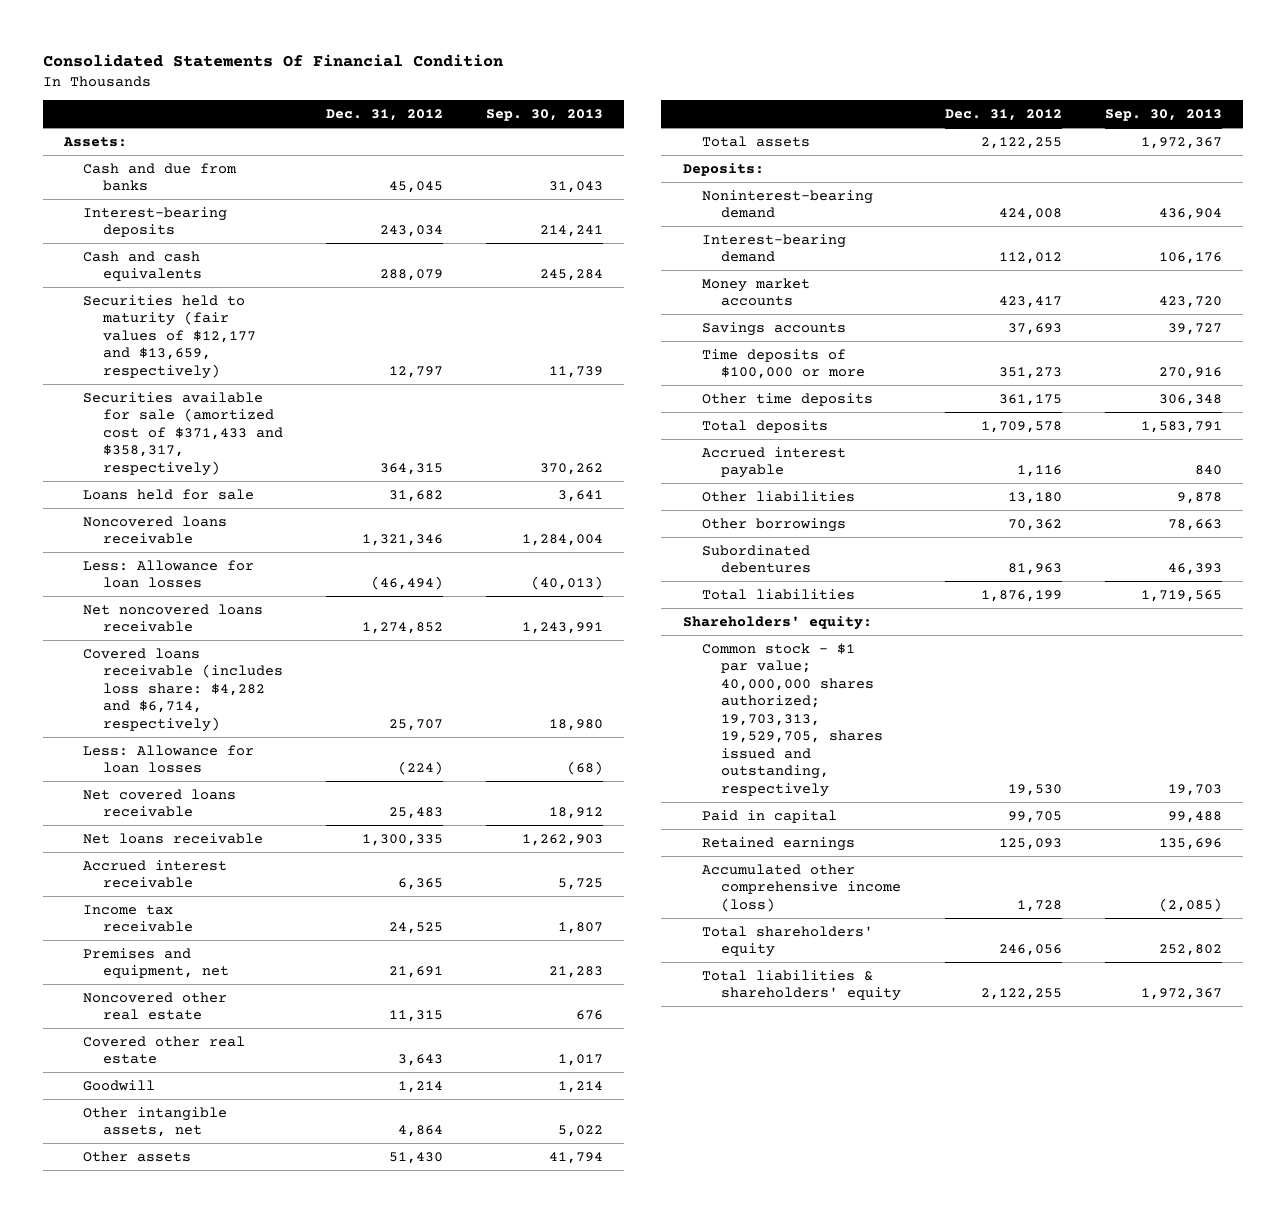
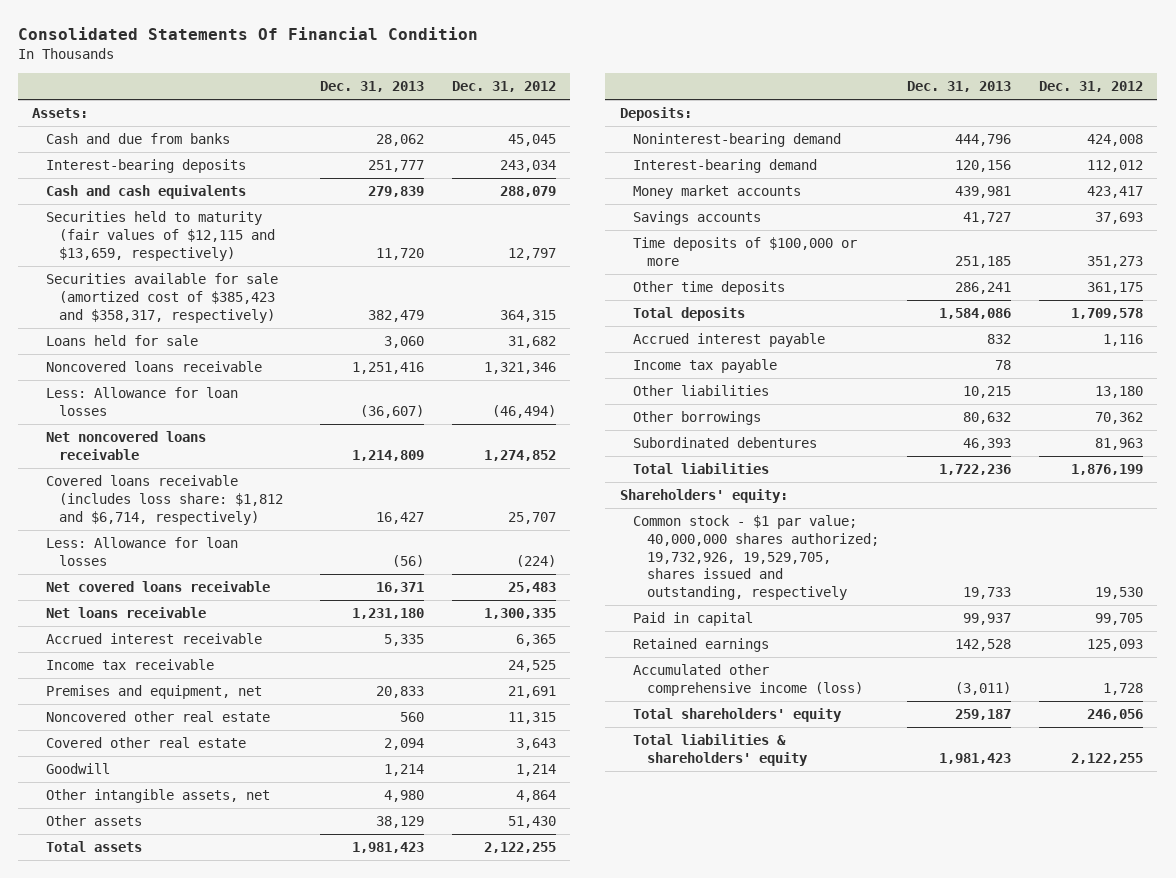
[485,109,603,122] Sep. 30, 2013 -> none
none -> [319,81,424,93] Dec. 31, 2013
[83,294,256,379] Securities held to maturity (fair values of $12,177 and $13,659, respectively) -> [45,211,276,261] Securities held to maturity (fair values of $12,115 and $13,659, respectively)
[83,391,283,476] Securities available for sale (amortized cost of $371,433 and $358,317, respectively) -> [45,273,278,323] Securities available for sale (amortized cost of $385,423 and $358,317, respectively)
[83,647,283,732] Covered loans receivable (includes loss share: $4,282 and $6,714, respectively) -> [45,475,284,525] Covered loans receivable (includes loss share: $1,812 and $6,714, respectively)
none -> [633,359,778,374] Income tax payable
[702,642,884,797] Common stock - $1 par value; 40,000,000 shares authorized; 19,703,313, 19,529,705, shares issued and outstanding, respectively -> [633,515,879,601] Common stock - $1 par value; 40,000,000 shares authorized; 19,732,926, 19,529,705, shares issued and outstanding, respectively

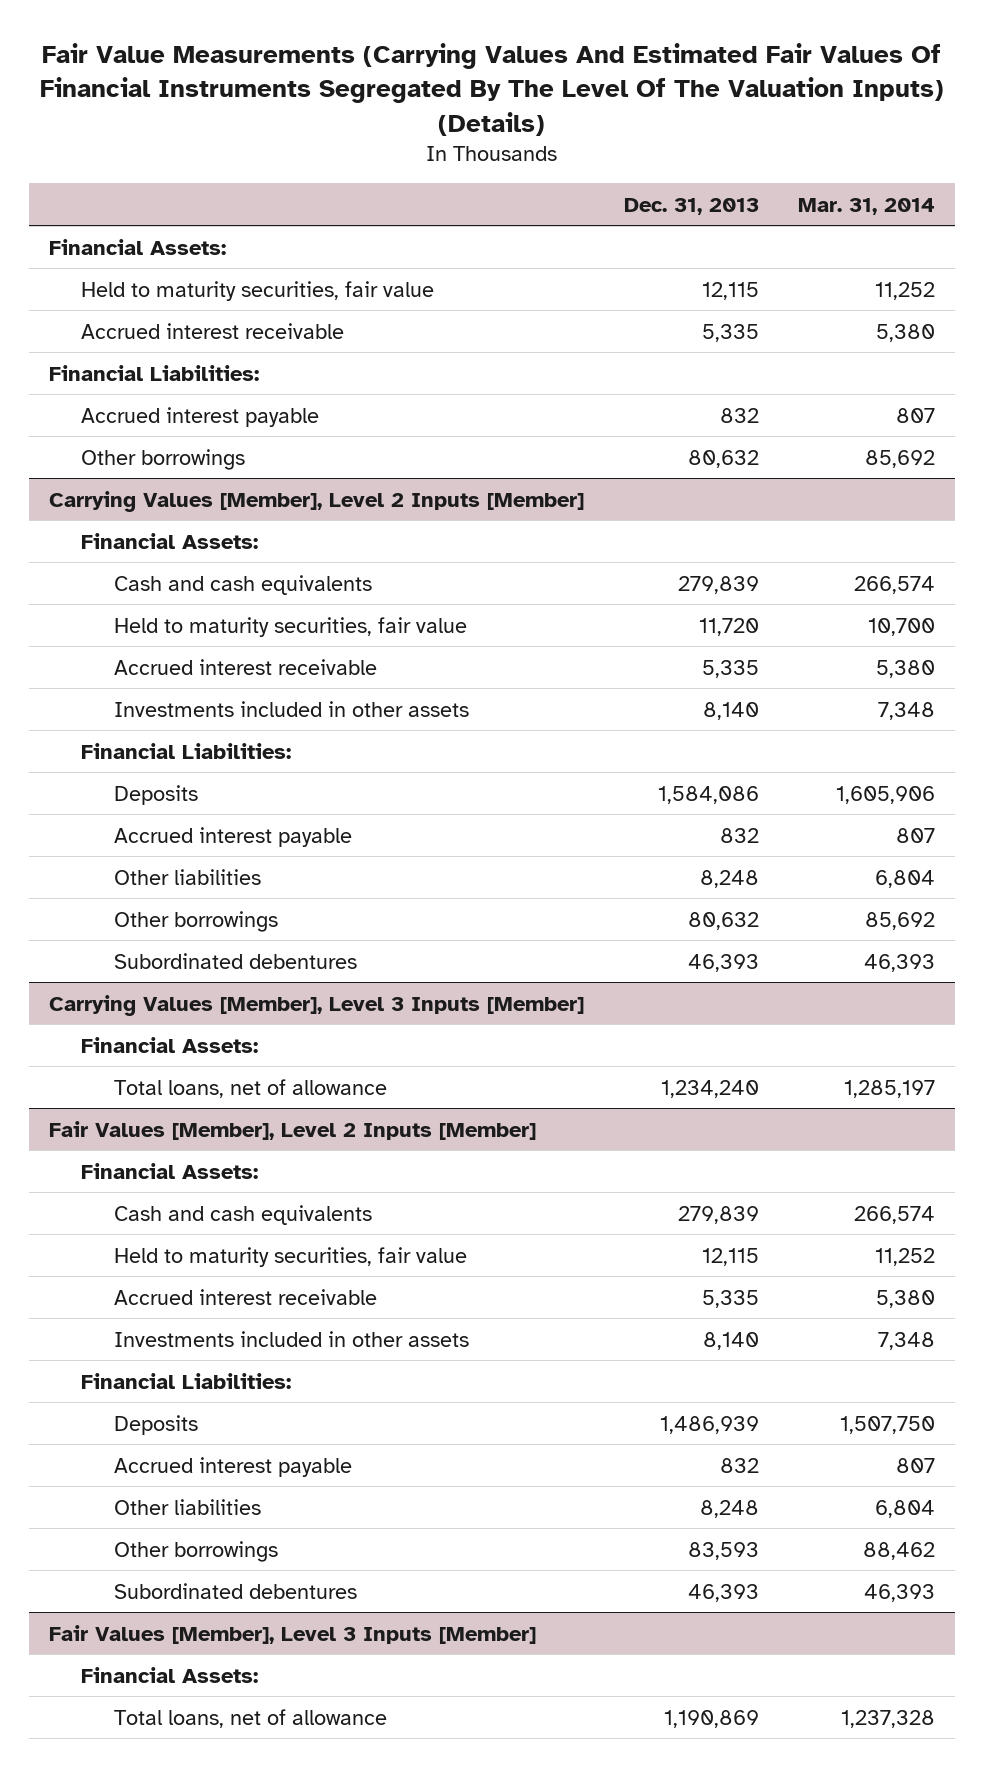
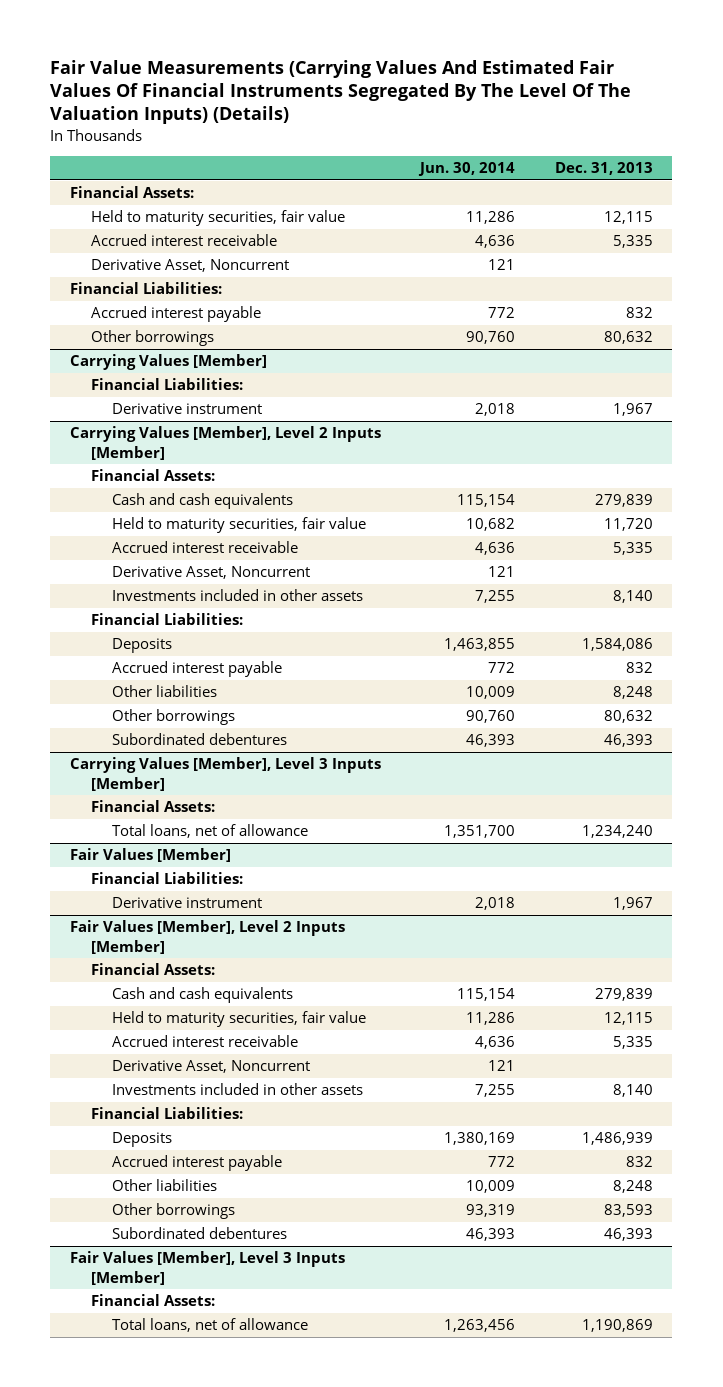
[798,197,936,215] Mar. 31, 2014 -> none
none -> [418,162,516,177] Jun. 30, 2014
none -> [91,259,290,273] Derivative Asset, Noncurrent
none -> [69,354,267,371] Carrying Values [Member]
none -> [91,378,244,391] Financial Liabilities:
none -> [112,403,263,415] Derivative instrument
none -> [112,566,311,580] Derivative Asset, Noncurrent
none -> [69,848,231,863] Fair Values [Member]
none -> [91,872,244,885] Financial Liabilities:
none -> [112,897,263,909] Derivative instrument
none -> [112,1060,311,1074] Derivative Asset, Noncurrent

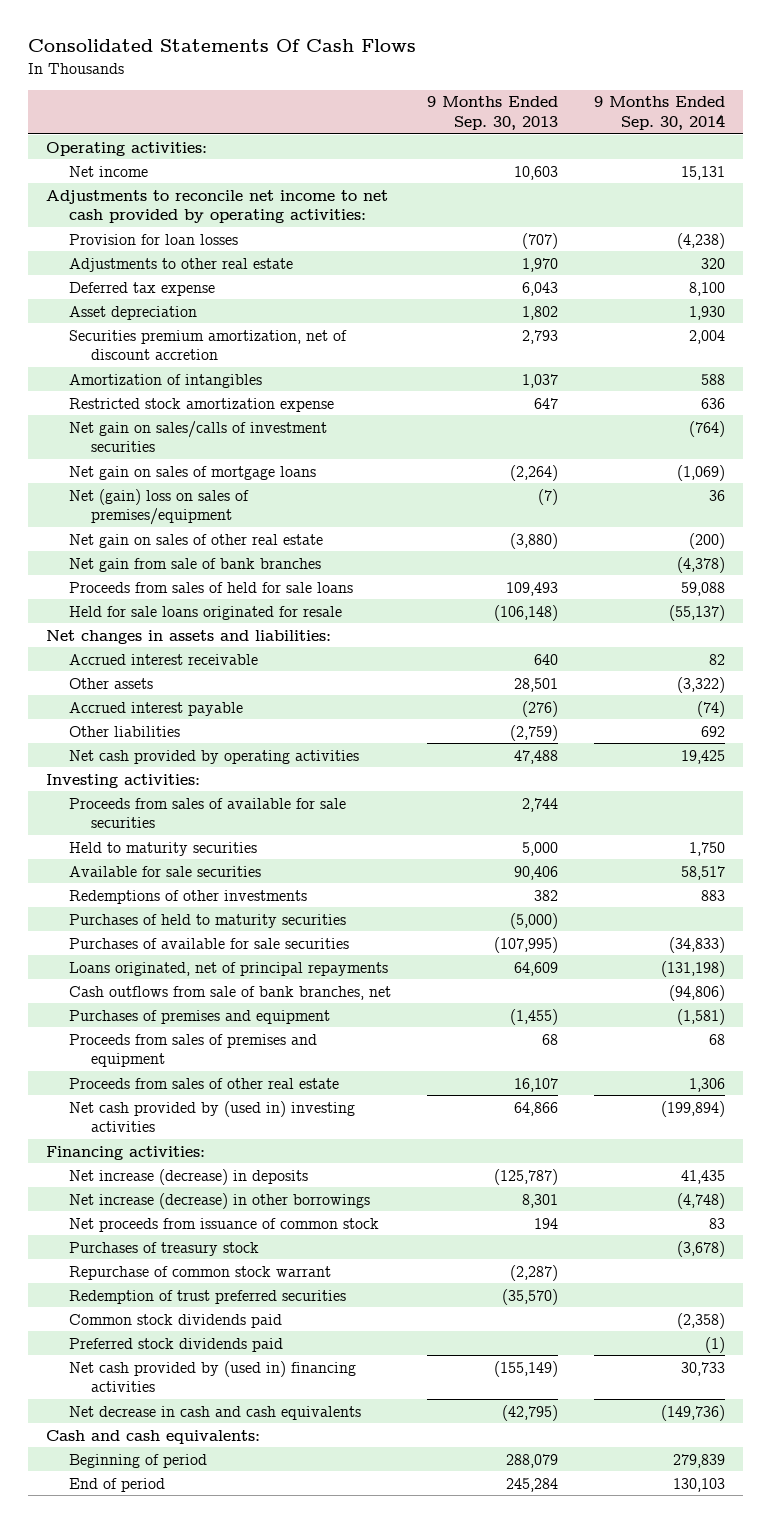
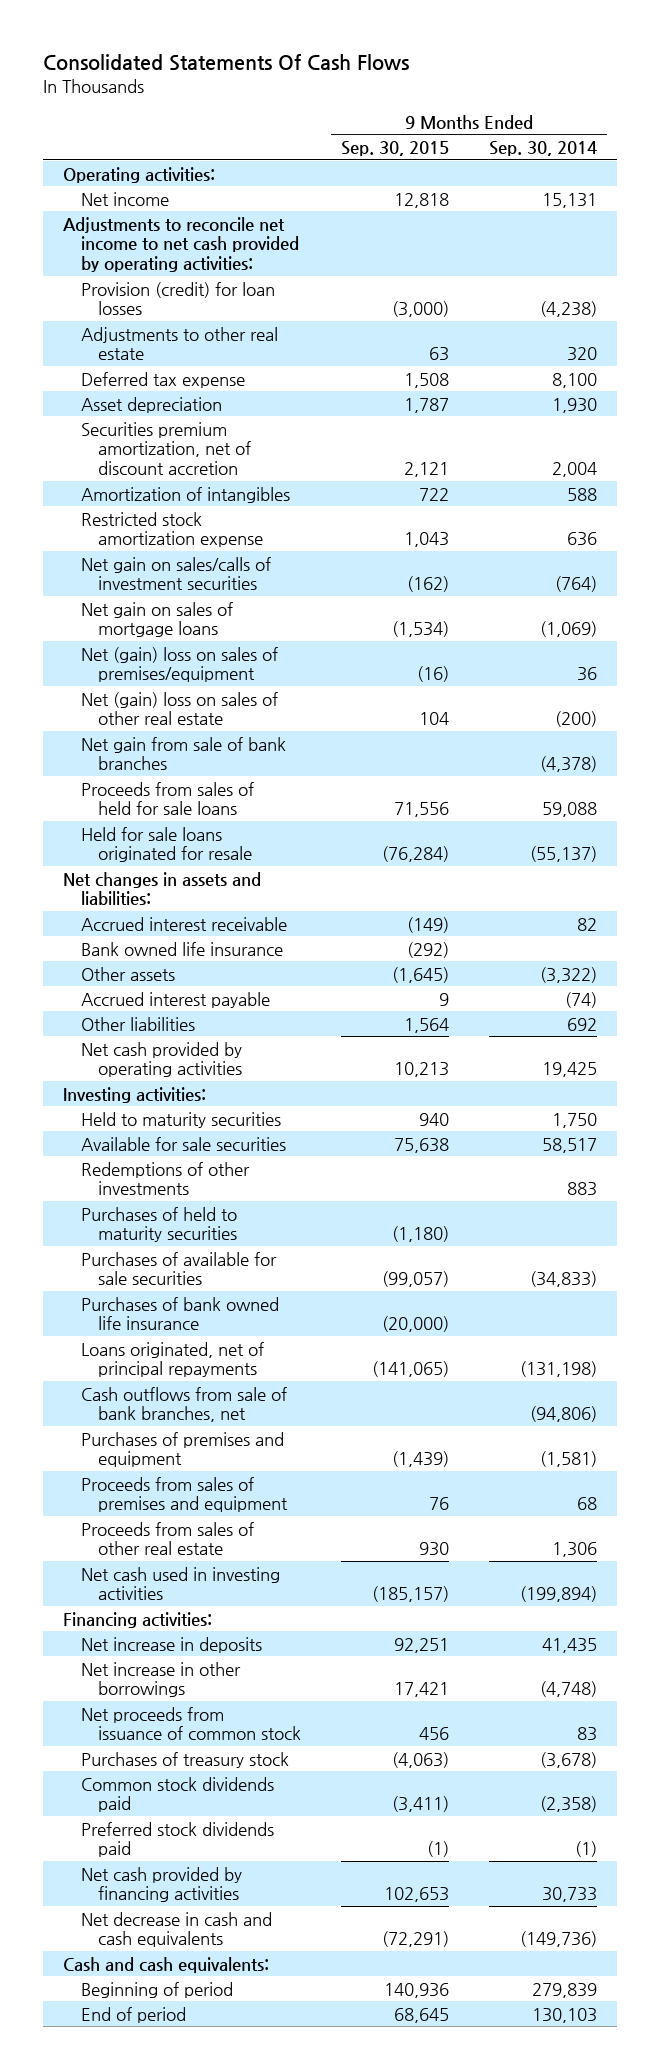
[426,96,558,131] 9 Months Ended Sep. 30, 2013 -> none
none -> [341,141,450,157] Sep. 30, 2015
[68,233,238,245] Provision for loan losses -> [80,281,275,316] Provision (credit) for loan losses
[68,533,323,548] Net gain on sales of other real estate -> [80,691,278,726] Net (gain) loss on sales of other real estate
none -> [80,941,283,956] Bank owned life insurance
[68,797,346,829] Proceeds from sales of available for sale securities -> none
none -> [80,1296,279,1331] Purchases of bank owned life insurance
[68,1100,355,1133] Net cash provided by (used in) investing activities -> [80,1566,280,1601] Net cash used in investing activities
[68,1168,308,1185] Net increase (decrease) in deposits -> [80,1636,262,1653] Net increase in deposits
[68,1192,370,1209] Net increase (decrease) in other borrowings -> [80,1661,241,1698] Net increase in other borrowings
[68,1265,331,1280] Repurchase of common stock warrant -> none
[68,1289,346,1304] Redemption of trust preferred securities -> none
[68,1360,356,1393] Net cash provided by (used in) financing activities -> [80,1866,242,1903] Net cash provided by financing activities

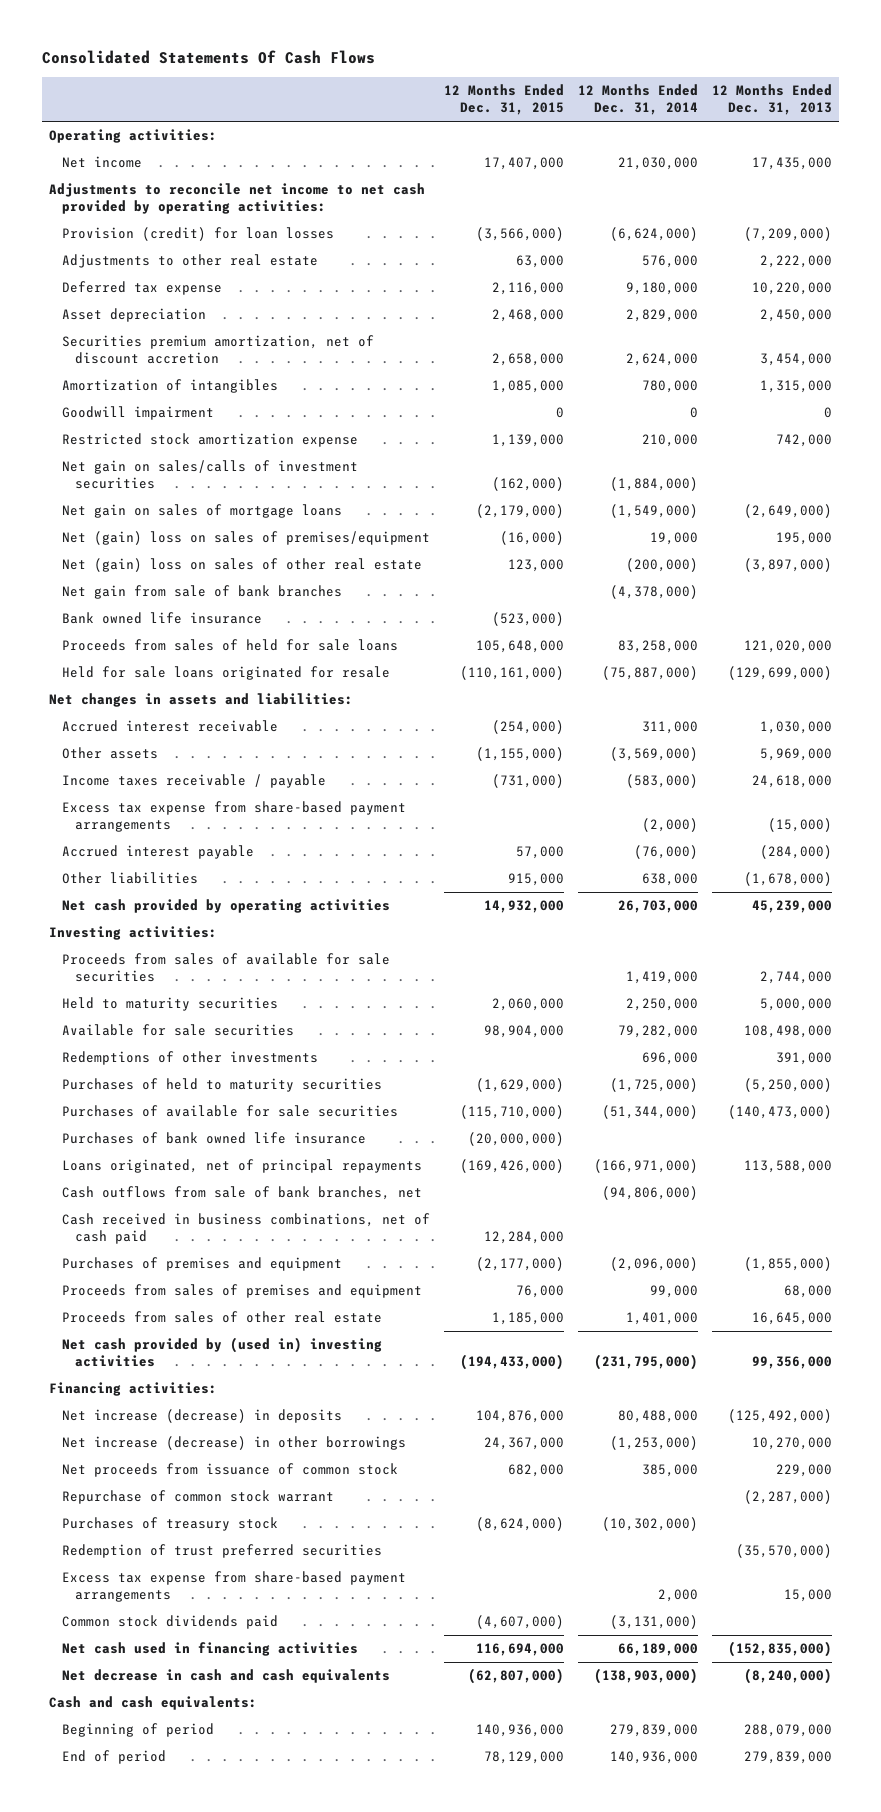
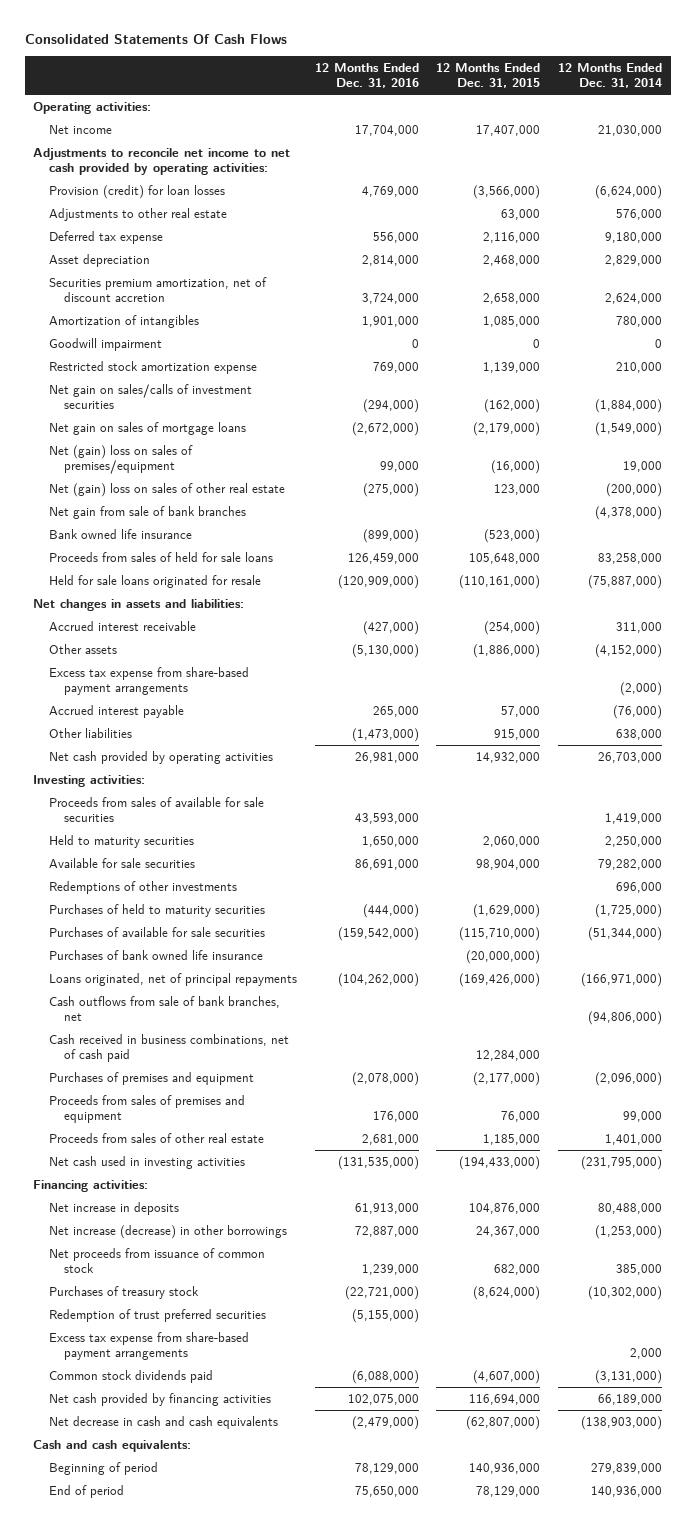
[711,84,832,116] 12 Months Ended Dec. 31, 2013 -> none
none -> [314,62,419,88] 12 Months Ended Dec. 31, 2016
[62,774,327,789] Income taxes receivable / payable -> none
[476,747,565,762] (1,155,000) -> [473,643,541,658] (1,886,000)
[610,747,699,762] (3,569,000) -> [595,643,663,658] (4,152,000)
[62,1337,383,1368] Net cash provided by (used in) investing activities -> [48,1155,245,1169] Net cash used in investing activities
[62,1409,343,1424] Net increase (decrease) in deposits -> [48,1201,179,1215] Net increase in deposits
[62,1490,335,1505] Repurchase of common stock warrant -> none
[62,1642,359,1657] Net cash used in financing activities -> [48,1392,271,1406] Net cash provided by financing activities

